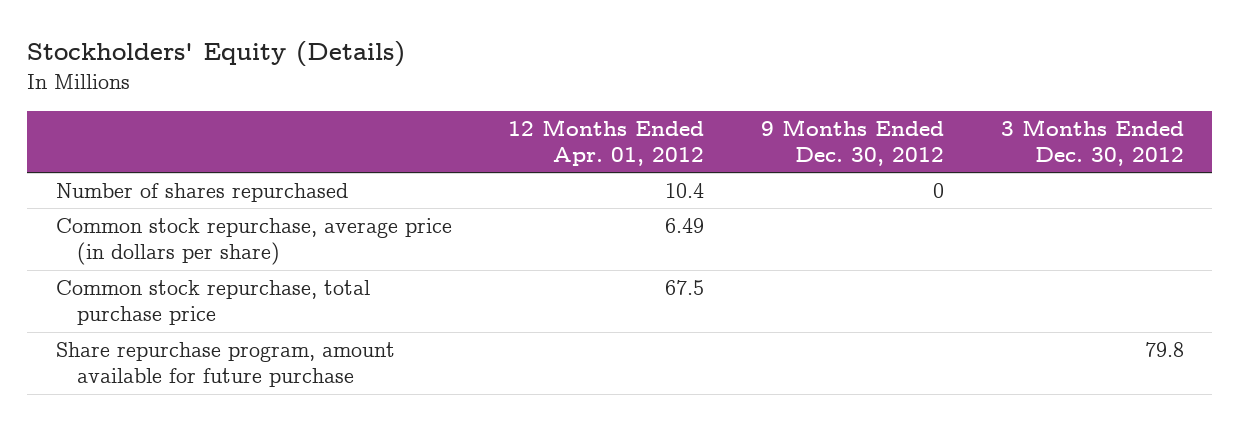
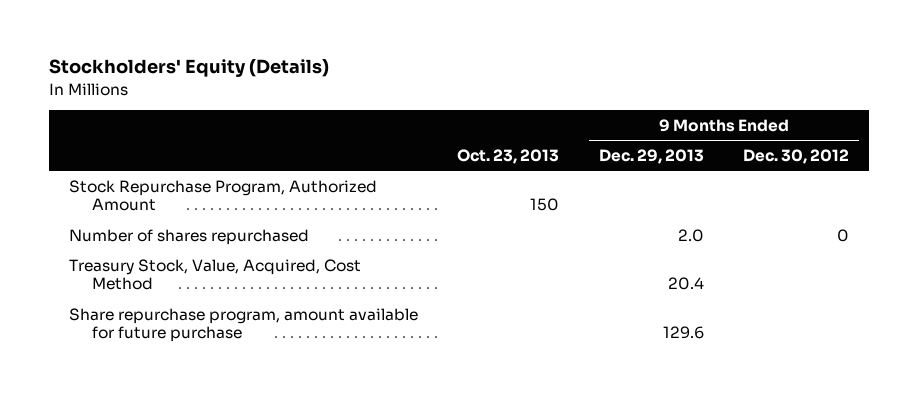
[508,118,705,167] 12 Months Ended Apr. 01, 2012 -> none
[1000,118,1184,167] 3 Months Ended Dec. 30, 2012 -> none
none -> [457,149,560,165] Oct. 23, 2013
none -> [598,149,704,165] Dec. 29, 2013
none -> [68,179,377,212] Stock Repurchase Program, Authorized Amount
[55,217,452,266] Common stock repurchase, average price (in dollars per share) -> none
[55,279,370,326] Common stock repurchase, total purchase price -> [68,258,361,291] Treasury Stock, Value, Acquired, Cost Method

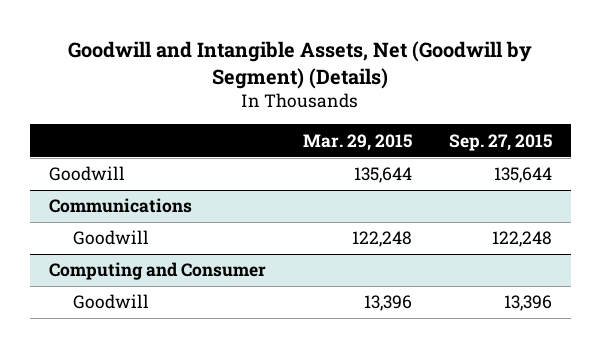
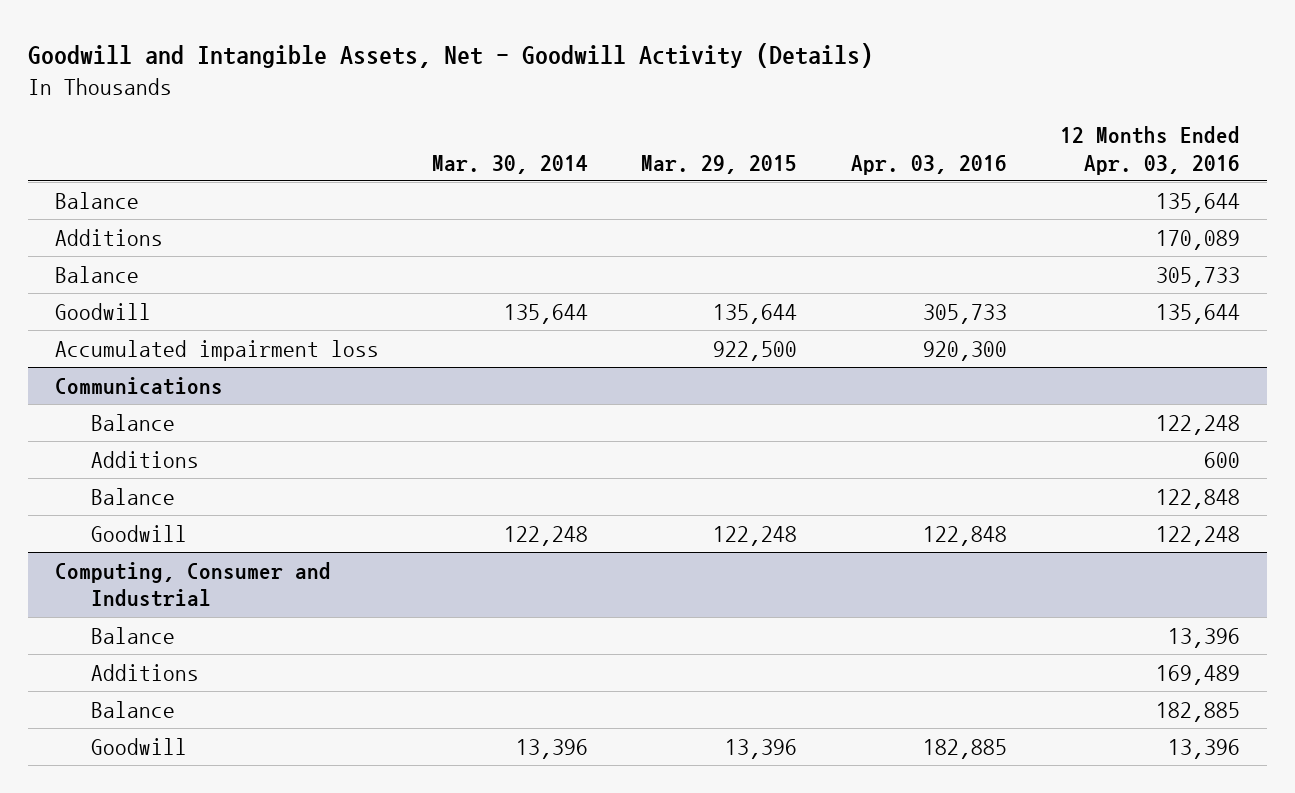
[68,40,533,89] Goodwill and Intangible Assets, Net (Goodwill by Segment) (Details) -> [28,43,874,69] Goodwill and Intangible Assets, Net - Goodwill Activity (Details)
[449,133,553,151] Sep. 27, 2015 -> none
none -> [432,154,589,174] Mar. 30, 2014
none -> [850,154,1007,175] Apr. 03, 2016
none -> [1060,125,1241,175] 12 Months Ended Apr. 03, 2016
none -> [54,191,139,209] Balance
none -> [54,228,163,246] Additions
none -> [54,265,139,283] Balance
none -> [54,339,379,361] Accumulated impairment loss
none -> [90,413,175,431] Balance
none -> [90,450,199,468] Additions
none -> [90,487,175,505] Balance
[48,262,266,281] Computing and Consumer -> [54,561,331,608] Computing, Consumer and Industrial
none -> [90,626,175,644] Balance
none -> [90,663,199,681] Additions
none -> [90,700,175,718] Balance

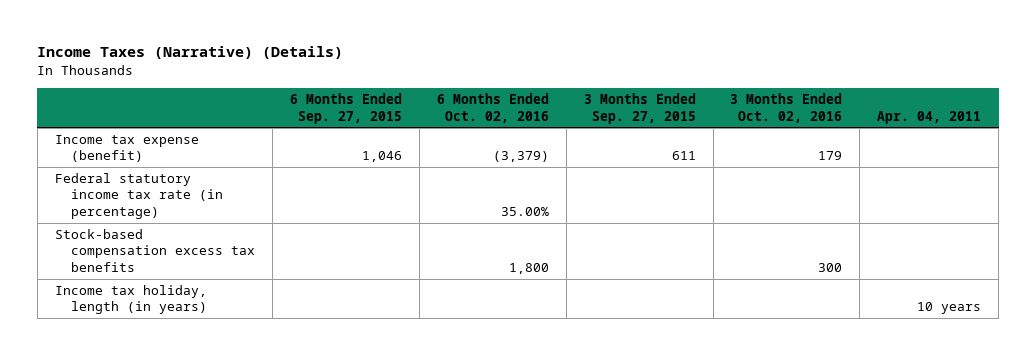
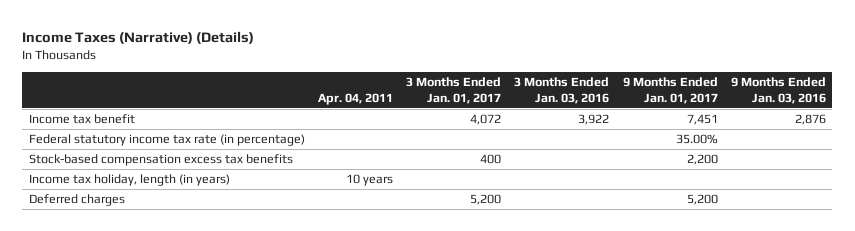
[289,93,402,124] 6 Months Ended Sep. 27, 2015 -> none
[436,93,549,123] 6 Months Ended Oct. 02, 2016 -> none
[583,93,696,124] 3 Months Ended Sep. 27, 2015 -> none
[730,93,843,123] 3 Months Ended Oct. 02, 2016 -> none
none -> [406,76,502,105] 3 Months Ended Jan. 01, 2017
none -> [514,76,610,105] 3 Months Ended Jan. 03, 2016
none -> [622,76,718,105] 9 Months Ended Jan. 01, 2017
none -> [730,76,826,105] 9 Months Ended Jan. 03, 2016
[54,134,199,163] Income tax expense (benefit) -> [28,113,135,124] Income tax benefit
none -> [28,193,125,206] Deferred charges

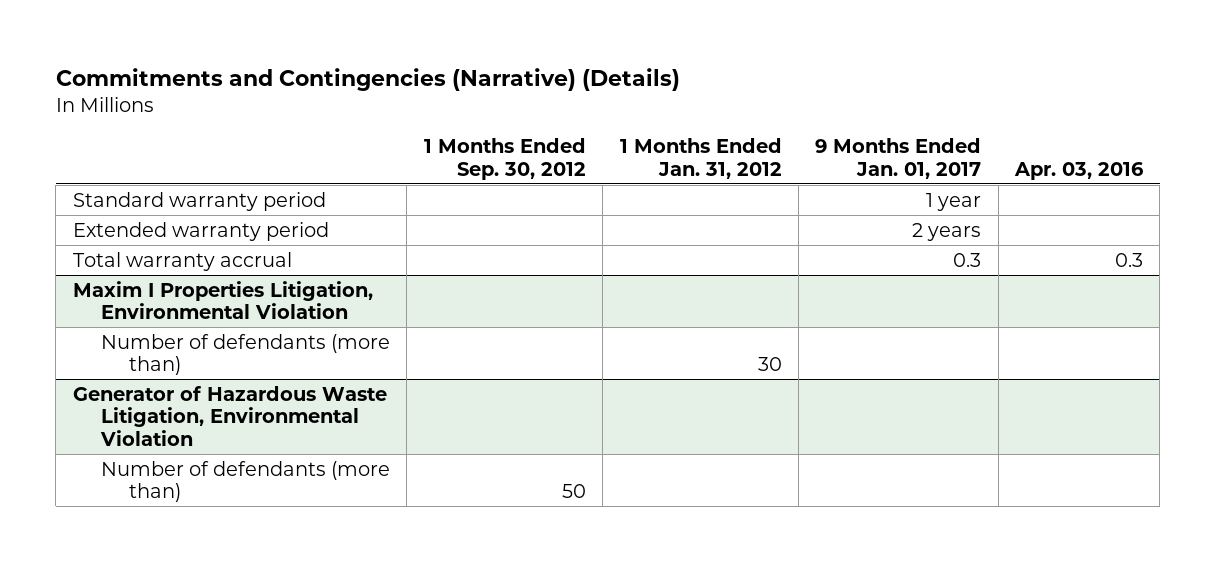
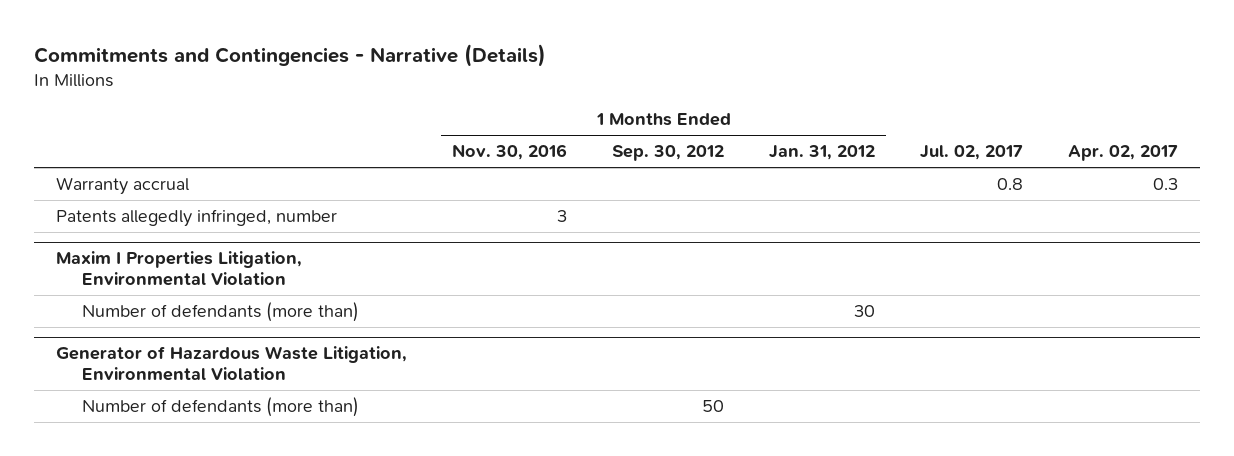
[55,67,680,91] Commitments and Contingencies (Narrative) (Details) -> [33,43,546,67] Commitments and Contingencies - Narrative (Details)
[815,137,982,179] 9 Months Ended Jan. 01, 2017 -> none
[1014,161,1145,180] Apr. 03, 2016 -> none
none -> [452,144,568,161] Nov. 30, 2016
none -> [920,145,1024,161] Jul. 02, 2017
none -> [1068,145,1179,162] Apr. 02, 2017
[72,191,326,211] Standard warranty period -> none
[72,221,329,241] Extended warranty period -> none
[72,251,292,271] Total warranty accrual -> [56,176,190,195] Warranty accrual
none -> [56,208,338,227] Patents allegedly infringed, number

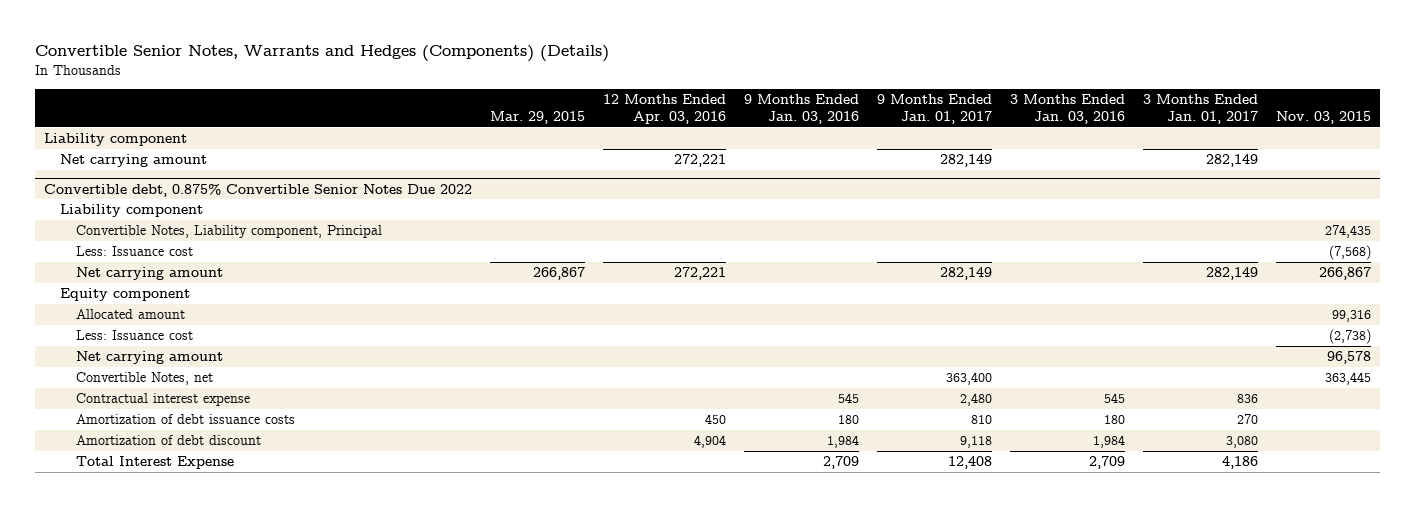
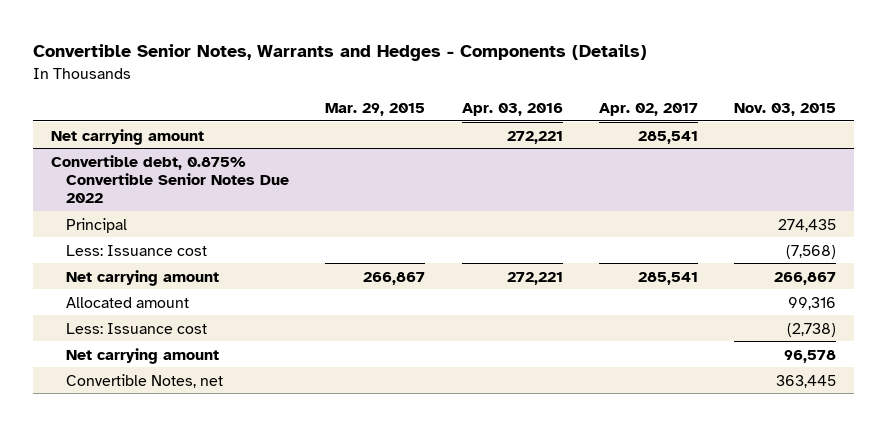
[34,45,609,63] Convertible Senior Notes, Warrants and Hedges (Components) (Details) -> [32,44,647,62] Convertible Senior Notes, Warrants and Hedges - Components (Details)
[602,94,726,125] 12 Months Ended Apr. 03, 2016 -> none
[743,94,859,125] 9 Months Ended Jan. 03, 2016 -> none
[876,94,992,125] 9 Months Ended Jan. 01, 2017 -> none
[1009,94,1125,125] 3 Months Ended Jan. 03, 2016 -> none
[1143,94,1259,125] 3 Months Ended Jan. 01, 2017 -> none
none -> [461,103,563,117] Apr. 03, 2016
none -> [598,103,698,117] Apr. 02, 2017
[43,133,187,147] Liability component -> none
[59,204,203,218] Liability component -> none
[75,225,382,239] Convertible Notes, Liability component, Principal -> [66,217,128,233] Principal
[59,288,190,302] Equity component -> none
[75,393,250,407] Contractual interest expense -> none
[75,414,295,425] Amortization of debt issuance costs -> none
[75,435,261,446] Amortization of debt discount -> none
[75,456,234,470] Total Interest Expense -> none

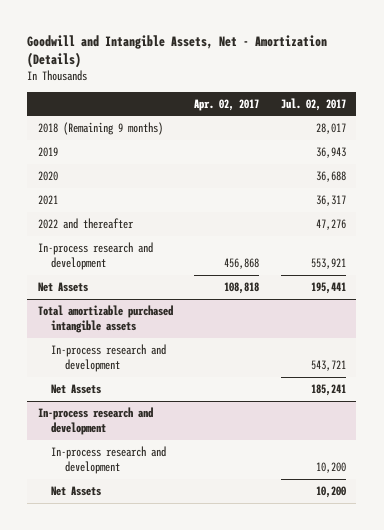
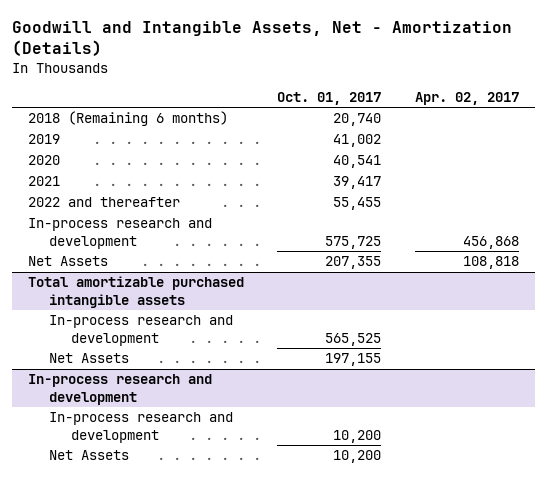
[280,97,346,111] Jul. 02, 2017 -> none
none -> [277,91,382,105] Oct. 01, 2017
[38,122,164,136] 2018 (Remaining 9 months) -> [28,111,229,127] 2018 (Remaining 6 months)

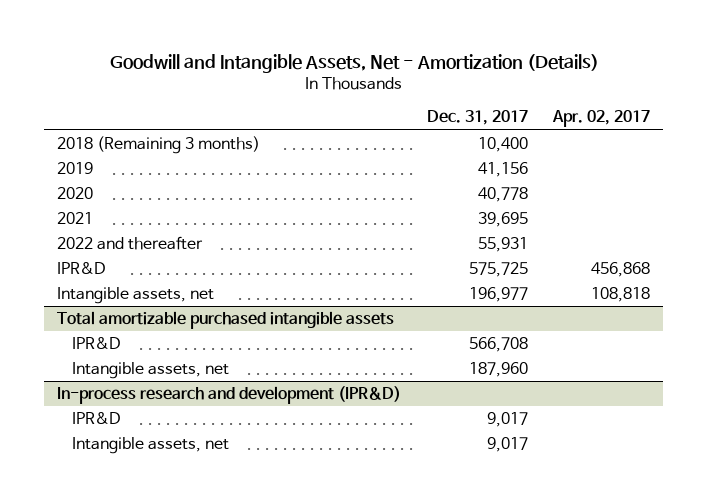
[277,91,382,105] Oct. 01, 2017 -> none
none -> [426,110,528,126] Dec. 31, 2017
[28,111,229,127] 2018 (Remaining 6 months) -> [57,136,261,155] 2018 (Remaining 3 months)
[28,218,213,249] In-process research and development -> [57,262,107,275] IPR&D
[28,256,109,267] Net Assets -> [57,287,215,305] Intangible assets, net
[49,315,234,346] In-process research and development -> [71,337,121,350] IPR&D
[49,353,130,364] Net Assets -> [71,362,229,380] Intangible assets, net
[28,374,213,405] In-process research and development -> [57,386,402,405] In-process research and development (IPR&D)
[49,412,234,443] In-process research and development -> [71,412,121,425] IPR&D
[49,450,130,461] Net Assets -> [71,437,229,455] Intangible assets, net

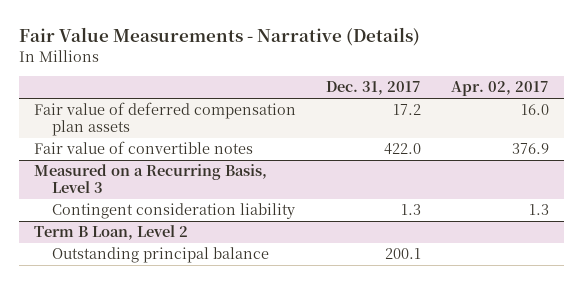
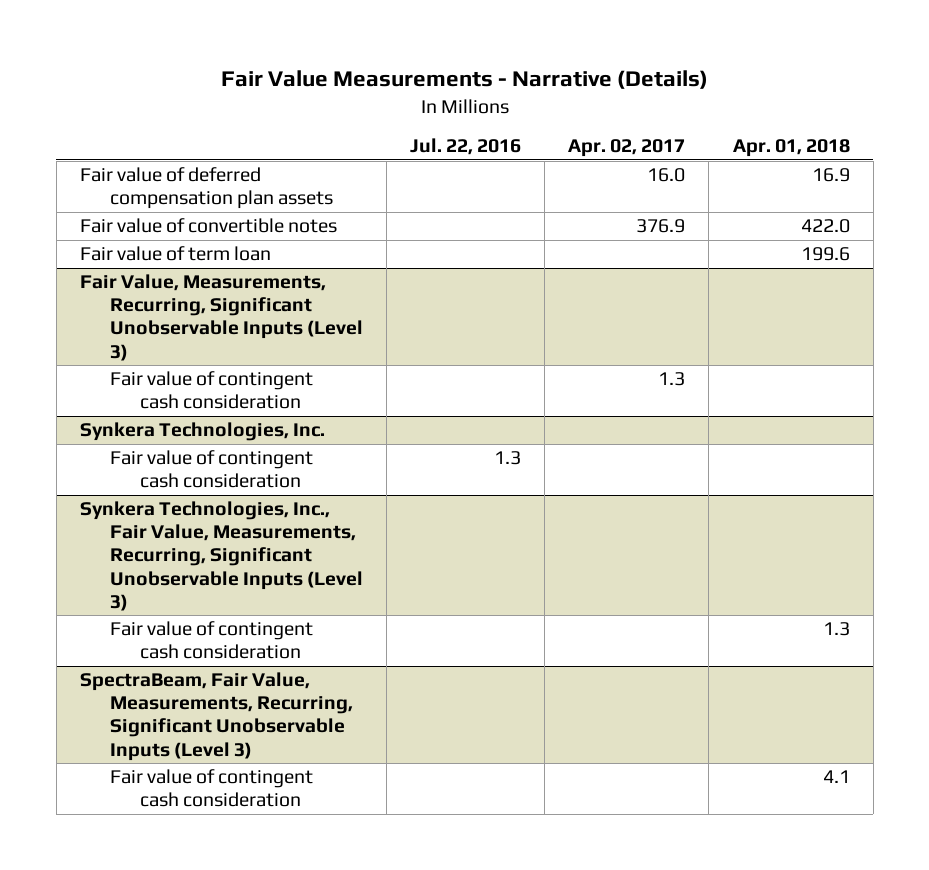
[326,81,422,96] Dec. 31, 2017 -> none
none -> [410,138,522,156] Jul. 22, 2016
none -> [732,139,850,158] Apr. 01, 2018
[34,164,268,194] Measured on a Recurring Basis, Level 3 -> none
[51,203,295,220] Contingent consideration liability -> none
[34,225,189,241] Term B Loan, Level 2 -> none
[51,247,269,264] Outstanding principal balance -> none
none -> [79,246,271,262] Fair value of term loan
none -> [79,274,364,361] Fair Value, Measurements, Recurring, Significant Unobservable Inputs (Level 3)
none -> [110,371,314,410] Fair value of contingent cash consideration
none -> [79,422,325,442] Synkera Technologies, Inc.
none -> [110,450,314,489] Fair value of contingent cash consideration
none -> [79,501,364,611] Synkera Technologies, Inc., Fair Value, Measurements, Recurring, Significant Unobservable Inputs (Level 3)
none -> [110,621,314,660] Fair value of contingent cash consideration
none -> [79,672,354,761] SpectraBeam, Fair Value, Measurements, Recurring, Significant Unobservable Inputs (Level 3)
none -> [110,769,314,808] Fair value of contingent cash consideration

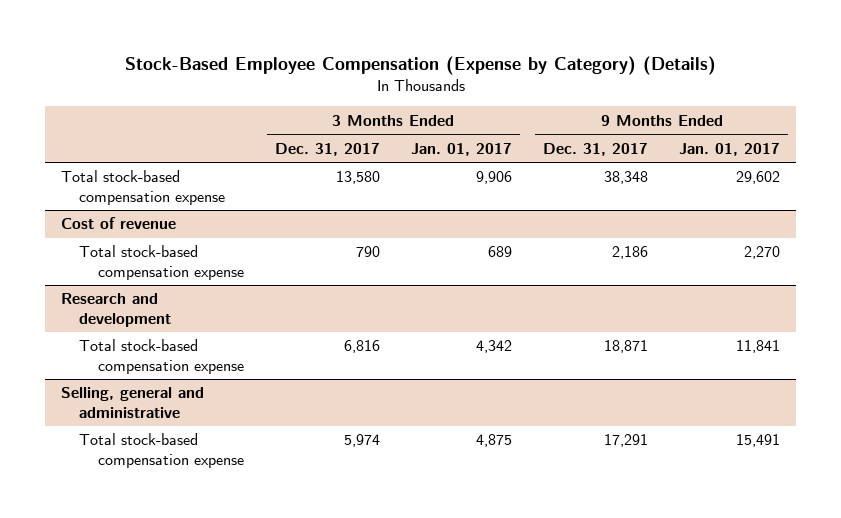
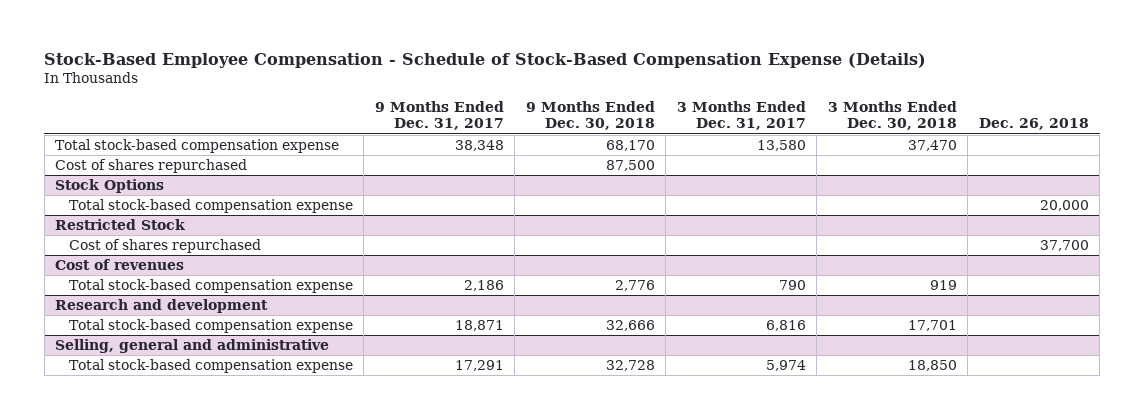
[124,55,716,75] Stock-Based Employee Compensation (Expense by Category) (Details) -> [44,53,927,69] Stock-Based Employee Compensation - Schedule of Stock-Based Compensation Expense (Details)
[410,142,512,156] Jan. 01, 2017 -> none
[679,142,781,156] Jan. 01, 2017 -> none
none -> [525,100,655,131] 9 Months Ended Dec. 30, 2018
none -> [827,100,957,131] 3 Months Ended Dec. 30, 2018
none -> [978,118,1089,131] Dec. 26, 2018
none -> [55,159,248,174] Cost of shares repurchased
none -> [55,179,165,194] Stock Options
none -> [68,199,353,214] Total stock-based compensation expense
none -> [55,219,186,231] Restricted Stock
none -> [68,239,261,254] Cost of shares repurchased
[61,217,177,230] Cost of revenue -> [55,259,185,271] Cost of revenues

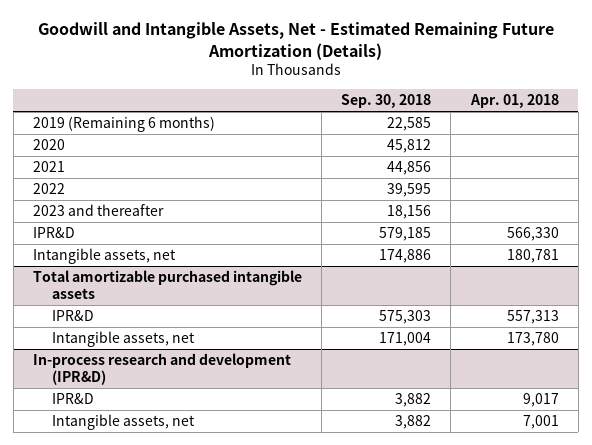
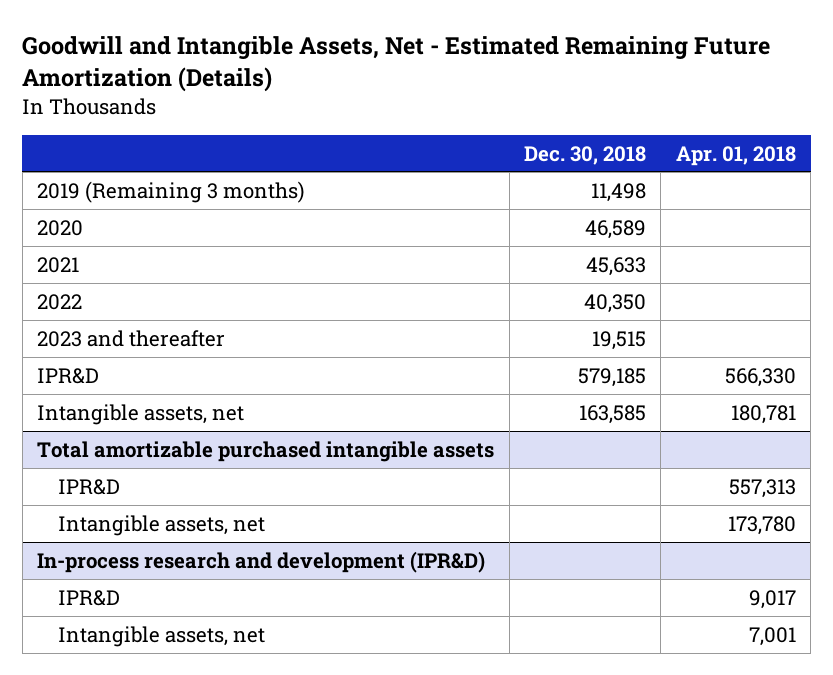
[341,94,432,109] Sep. 30, 2018 -> none
none -> [523,145,646,165] Dec. 30, 2018
[33,116,216,133] 2019 (Remaining 6 months) -> [37,180,306,203] 2019 (Remaining 3 months)

